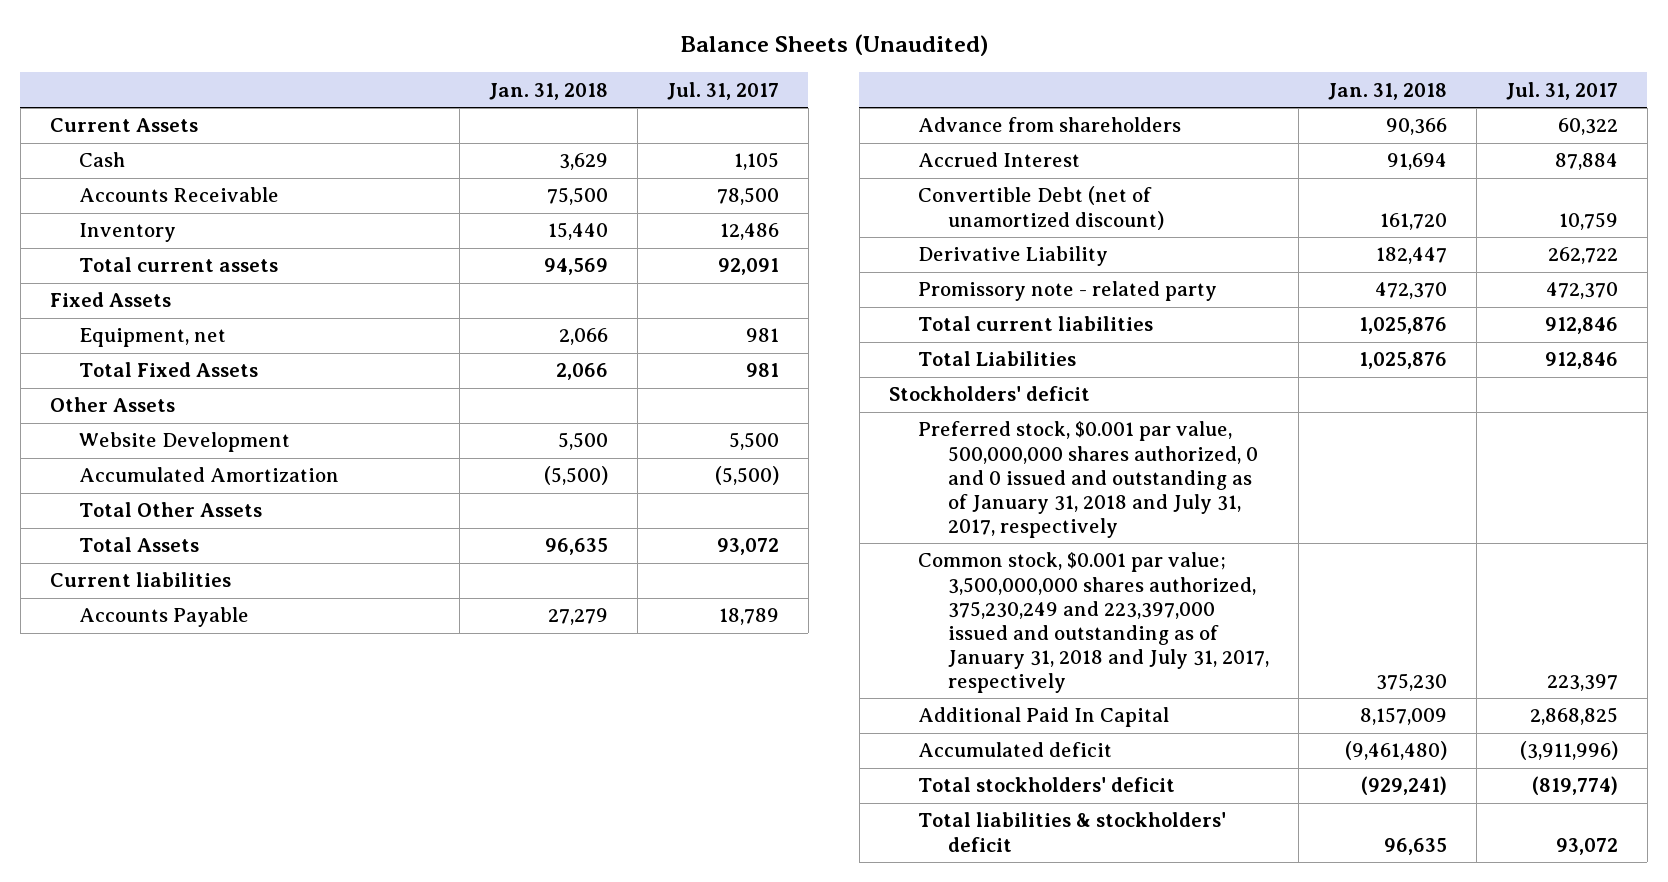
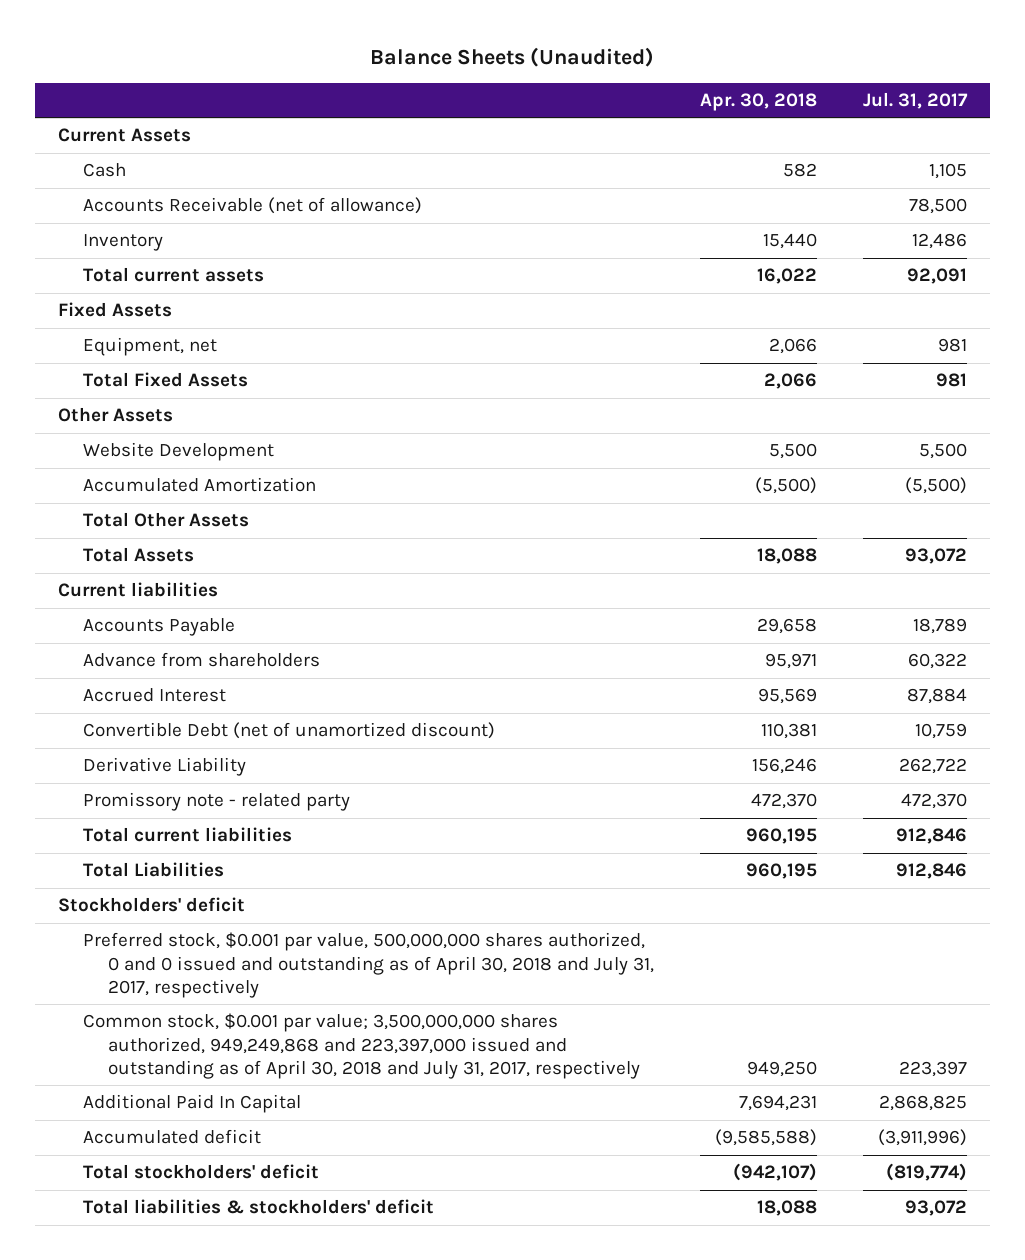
[488,82,608,100] Jan. 31, 2018 -> none
none -> [700,93,818,112] Apr. 30, 2018
[79,187,280,203] Accounts Receivable -> [82,197,422,215] Accounts Receivable (net of allowance)
[918,421,1259,538] Preferred stock, $0.001 par value, 500,000,000 shares authorized, 0 and 0 issued and outstanding as of January 31, 2018 and July 31, 2017, respectively -> [82,932,655,998] Preferred stock, $0.001 par value, 500,000,000 shares authorized, 0 and 0 issued and outstanding as of April 30, 2018 and July 31, 2017, respectively
[918,552,1270,694] Common stock, $0.001 par value; 3,500,000,000 shares authorized, 375,230,249 and 223,397,000 issued and outstanding as of January 31, 2018 and July 31, 2017, respectively -> [82,1013,641,1079] Common stock, $0.001 par value; 3,500,000,000 shares authorized, 949,249,868 and 223,397,000 issued and outstanding as of April 30, 2018 and July 31, 2017, respectively

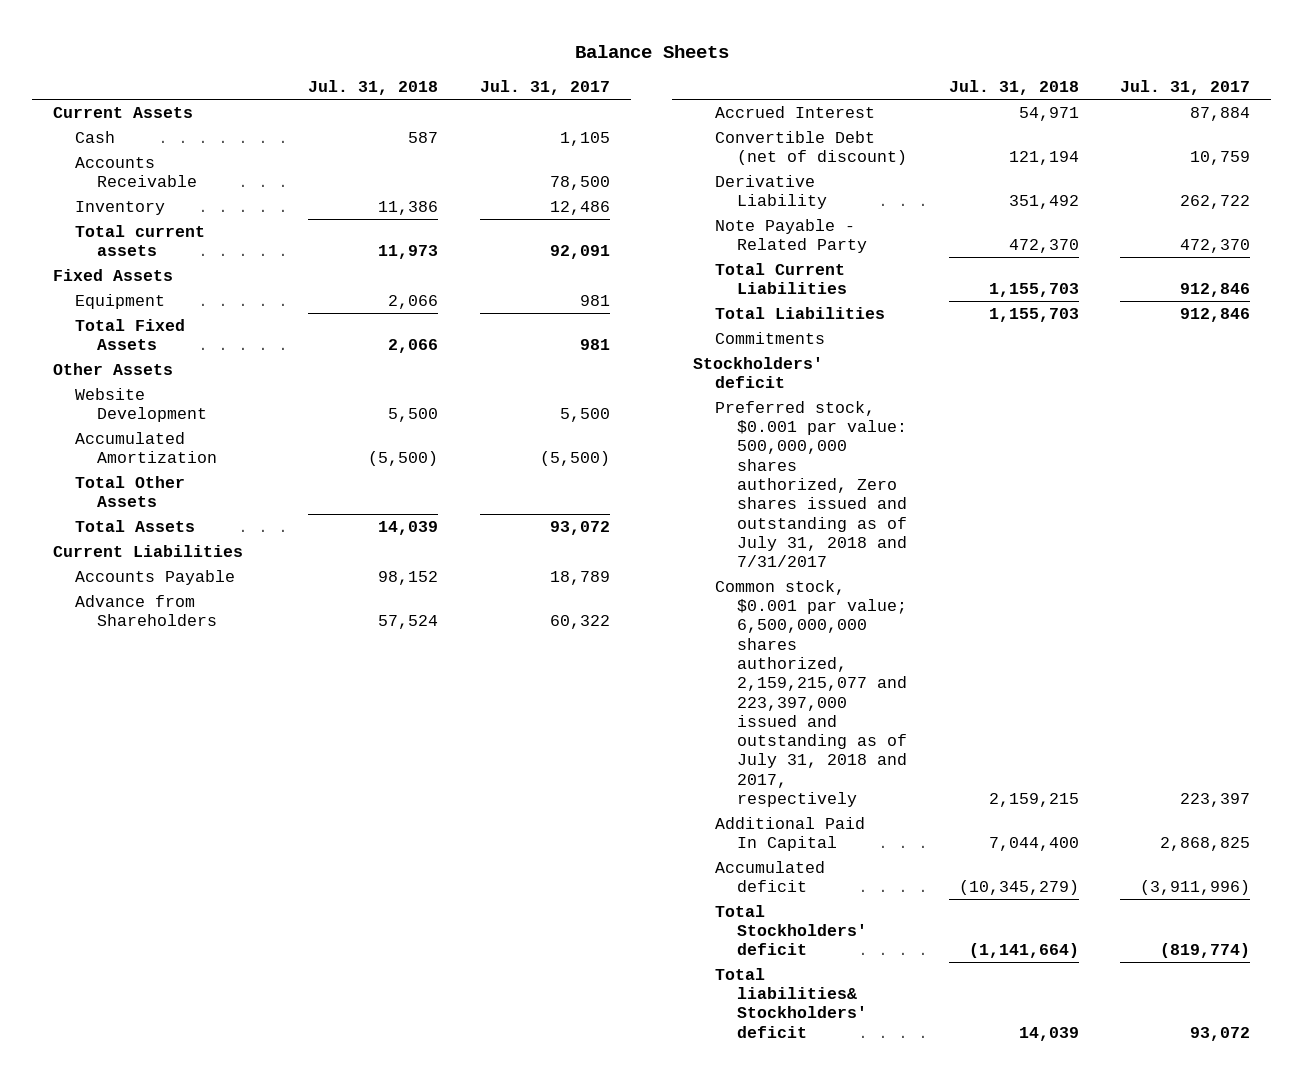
[370,46,655,67] Balance Sheets (Unaudited) -> [574,45,729,59] Balance Sheets
[700,93,818,112] Apr. 30, 2018 -> none
none -> [308,80,439,96] Jul. 31, 2018
[82,197,422,215] Accounts Receivable (net of allowance) -> [74,156,197,188] Accounts Receivable
[82,337,217,357] Equipment, net -> [74,293,165,309] Equipment
[57,582,218,598] Current liabilities -> [53,544,244,557] Current Liabilities
[82,652,320,668] Advance from shareholders -> [74,594,217,627] Advance from Shareholders
[82,722,495,740] Convertible Debt (net of unamortized discount) -> [715,130,907,166] Convertible Debt (net of discount)
[82,792,350,812] Promissory note - related party -> [715,218,867,254] Note Payable - Related Party
[82,827,292,843] Total current liabilities -> [715,262,847,295] Total Current Liabilities
none -> [715,331,826,344] Commitments
[82,932,655,998] Preferred stock, $0.001 par value, 500,000,000 shares authorized, 0 and 0 issued and outstanding as of April 30, 2018 and July 31, 2017, respectively -> [715,400,907,568] Preferred stock, $0.001 par value: 500,000,000 shares authorized, Zero shares issued and outstanding as of July 31, 2018 and 7/31/2017
[82,1013,641,1079] Common stock, $0.001 par value; 3,500,000,000 shares authorized, 949,249,868 and 223,397,000 issued and outstanding as of April 30, 2018 and July 31, 2017, respectively -> [715,579,907,807] Common stock, $0.001 par value; 6,500,000,000 shares authorized, 2,159,215,077 and 223,397,000 issued and outstanding as of July 31, 2018 and 2017, respectively
[82,1164,319,1180] Total stockholders' deficit -> [715,904,867,956] Total Stockholders' deficit
[82,1199,434,1215] Total liabilities & stockholders' deficit -> [715,967,867,1038] Total liabilities& Stockholders' deficit

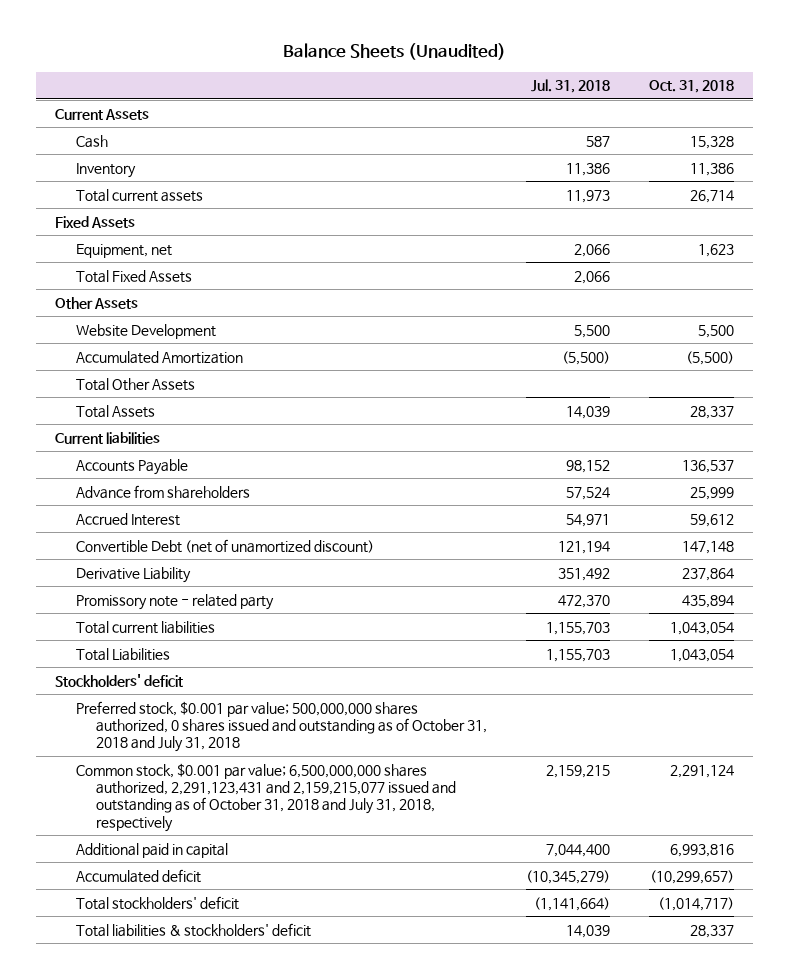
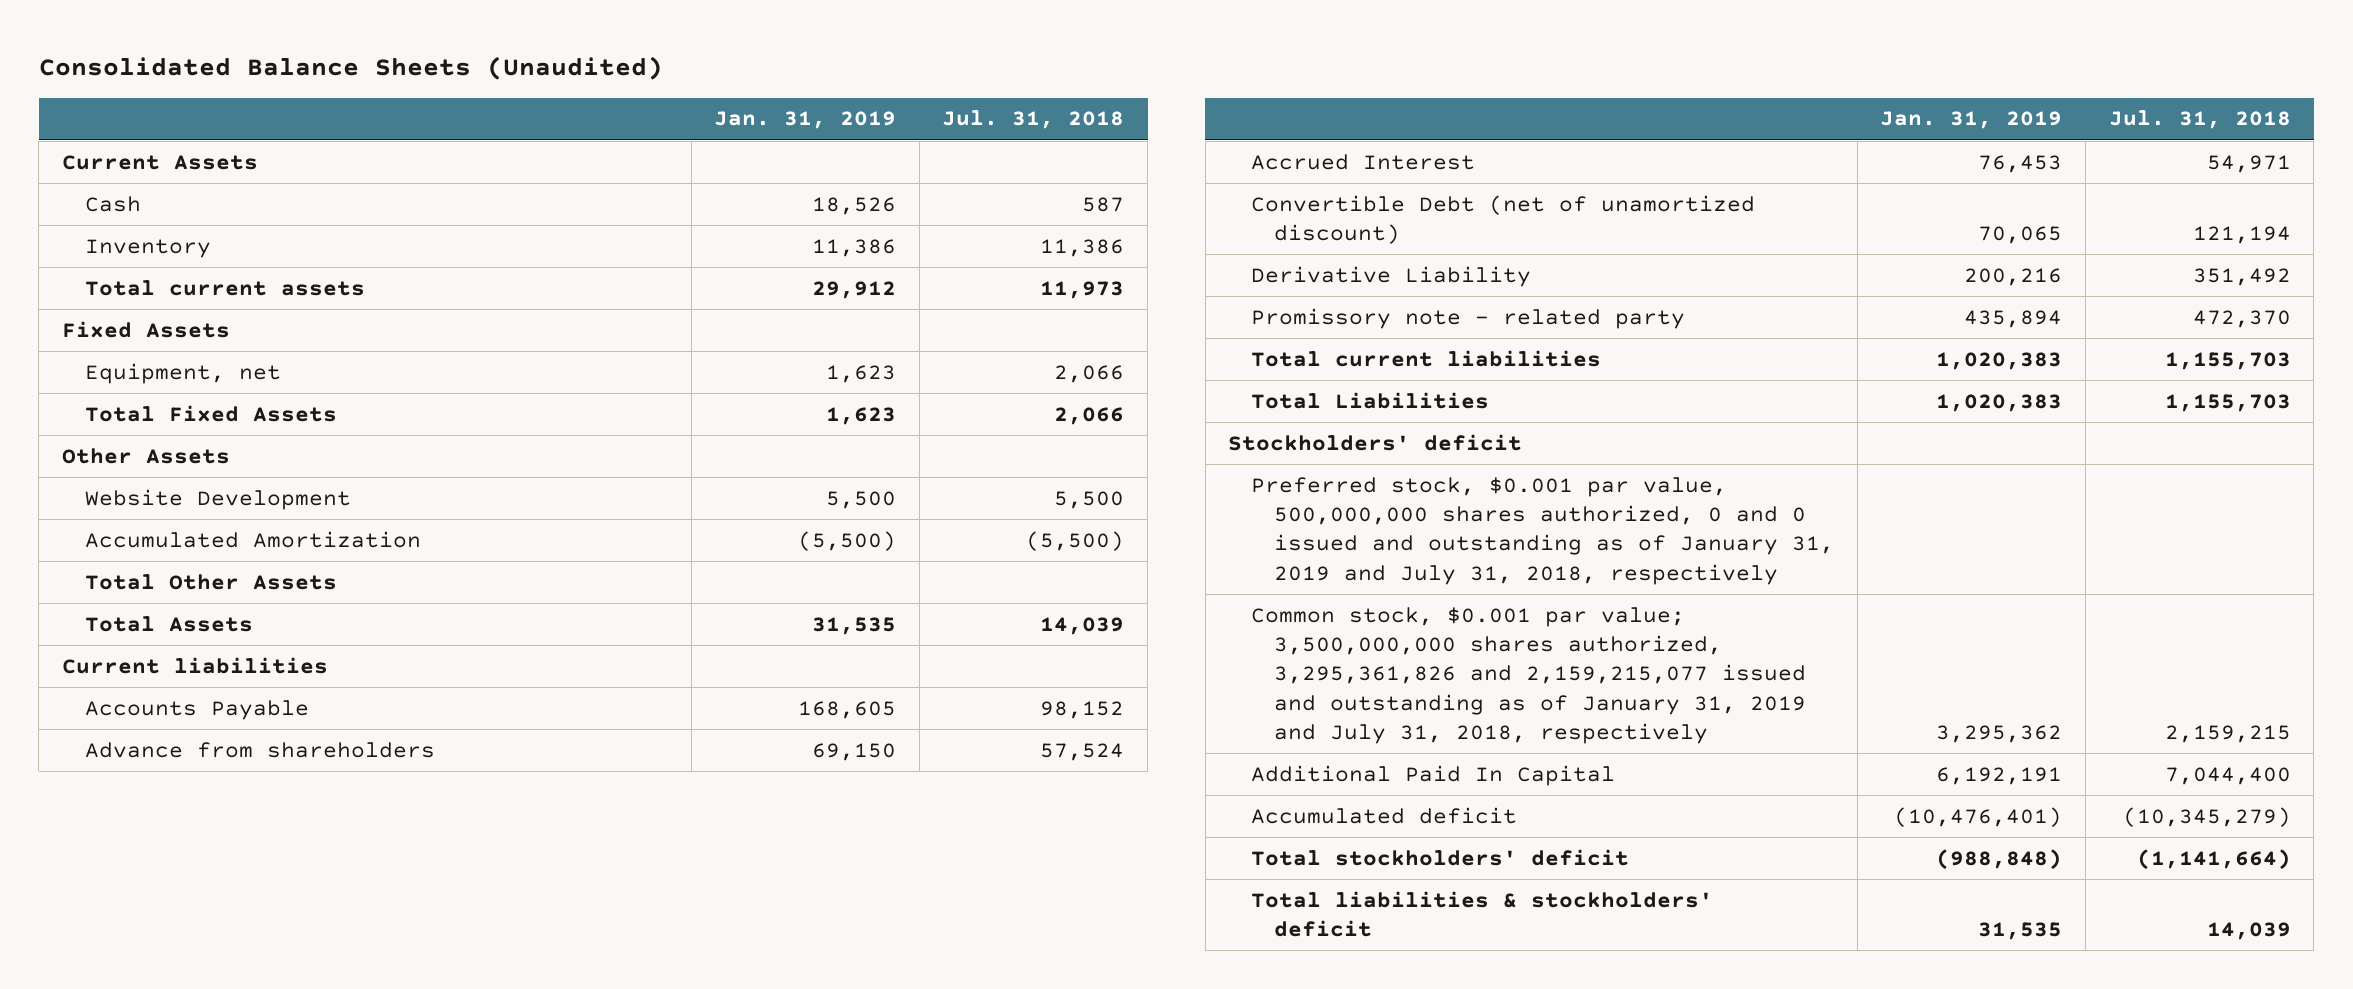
[283,43,507,61] Balance Sheets (Unaudited) -> [38,55,663,80] Consolidated Balance Sheets (Unaudited)
[648,80,734,94] Oct. 31, 2018 -> none
none -> [714,111,897,130] Jan. 31, 2019
[75,700,488,753] Preferred stock, $0.001 par value; 500,000,000 shares authorized, 0 shares issued and outstanding as of October 31, 2018 and July 31, 2018 -> [1251,476,1835,585] Preferred stock, $0.001 par value, 500,000,000 shares authorized, 0 and 0 issued and outstanding as of January 31, 2019 and July 31, 2018, respectively
[75,762,457,832] Common stock, $0.001 par value; 6,500,000,000 shares authorized, 2,291,123,431 and 2,159,215,077 issued and outstanding as of October 31, 2018 and July 31, 2018, respectively -> [1251,606,1807,745] Common stock, $0.001 par value; 3,500,000,000 shares authorized, 3,295,361,826 and 2,159,215,077 issued and outstanding as of January 31, 2019 and July 31, 2018, respectively
[75,842,228,858] Additional paid in capital -> [1251,764,1616,786] Additional Paid In Capital

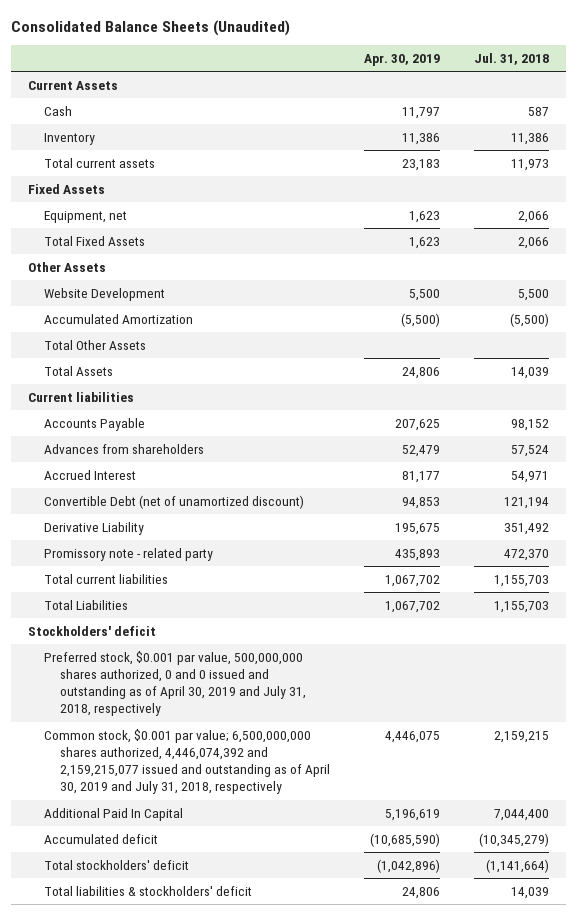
[714,111,897,130] Jan. 31, 2019 -> none
none -> [364,53,441,66] Apr. 30, 2019
[84,741,435,758] Advance from shareholders -> [44,443,205,454] Advances from shareholders
[1251,476,1835,585] Preferred stock, $0.001 par value, 500,000,000 shares authorized, 0 and 0 issued and outstanding as of January 31, 2019 and July 31, 2018, respectively -> [44,650,307,717] Preferred stock, $0.001 par value, 500,000,000 shares authorized, 0 and 0 issued and outstanding as of April 30, 2019 and July 31, 2018, respectively
[1251,606,1807,745] Common stock, $0.001 par value; 3,500,000,000 shares authorized, 3,295,361,826 and 2,159,215,077 issued and outstanding as of January 31, 2019 and July 31, 2018, respectively -> [44,728,331,795] Common stock, $0.001 par value; 6,500,000,000 shares authorized, 4,446,074,392 and 2,159,215,077 issued and outstanding as of April 30, 2019 and July 31, 2018, respectively

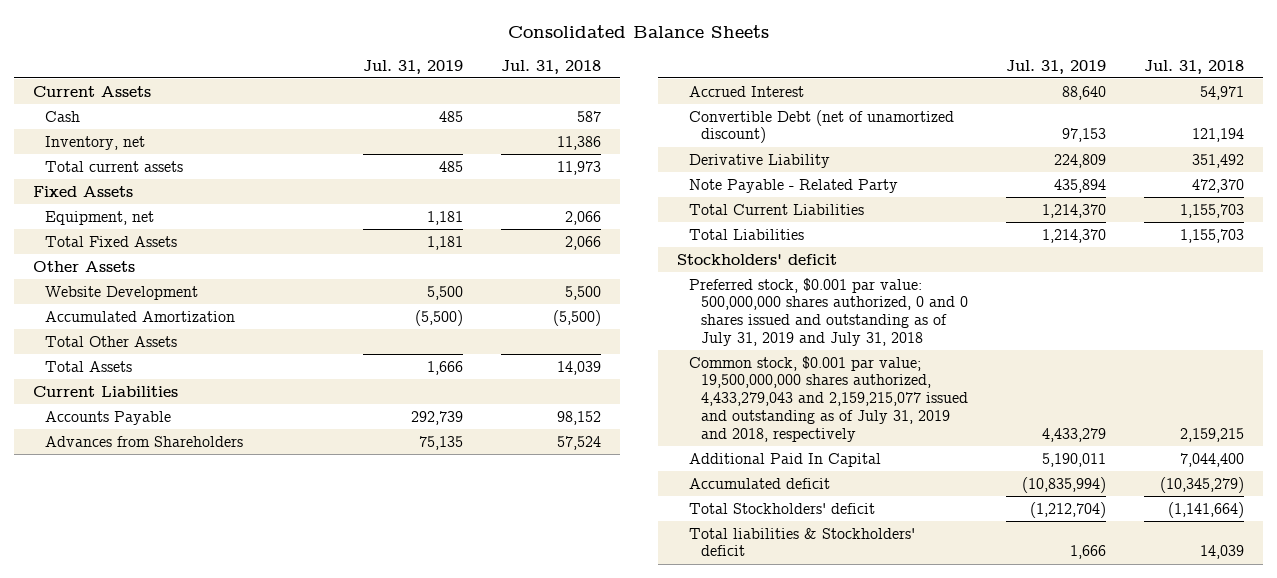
[10,19,290,36] Consolidated Balance Sheets (Unaudited) -> [507,24,769,38] Consolidated Balance Sheets
[364,53,441,66] Apr. 30, 2019 -> none
none -> [362,59,463,74] Jul. 31, 2019
[44,132,96,145] Inventory -> [45,135,146,150] Inventory, net
[27,391,134,402] Current liabilities -> [32,385,178,397] Current Liabilities
[44,443,205,454] Advances from shareholders -> [45,435,244,447] Advances from Shareholders
[44,547,214,561] Promissory note - related party -> [689,178,899,193] Note Payable - Related Party
[44,573,169,584] Total current liabilities -> [689,203,865,215] Total Current Liabilities
[44,650,307,717] Preferred stock, $0.001 par value, 500,000,000 shares authorized, 0 and 0 issued and outstanding as of April 30, 2019 and July 31, 2018, respectively -> [689,277,969,346] Preferred stock, $0.001 par value: 500,000,000 shares authorized, 0 and 0 shares issued and outstanding as of July 31, 2019 and July 31, 2018
[44,728,331,795] Common stock, $0.001 par value; 6,500,000,000 shares authorized, 4,446,074,392 and 2,159,215,077 issued and outstanding as of April 30, 2019 and July 31, 2018, respectively -> [689,355,969,442] Common stock, $0.001 par value; 19,500,000,000 shares authorized, 4,433,279,043 and 2,159,215,077 issued and outstanding as of July 31, 2019 and 2018, respectively
[44,859,190,870] Total stockholders' deficit -> [689,502,876,514] Total Stockholders' deficit
[44,885,253,896] Total liabilities & stockholders' deficit -> [689,527,916,557] Total liabilities & Stockholders' deficit

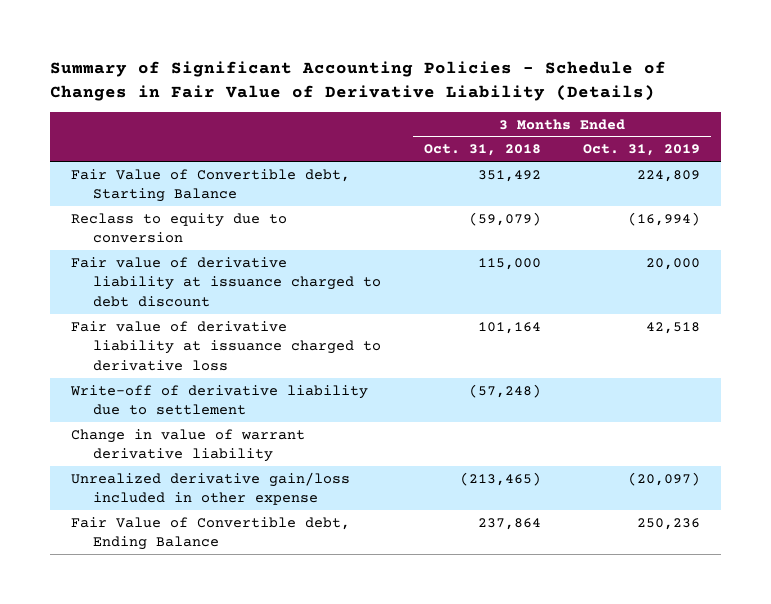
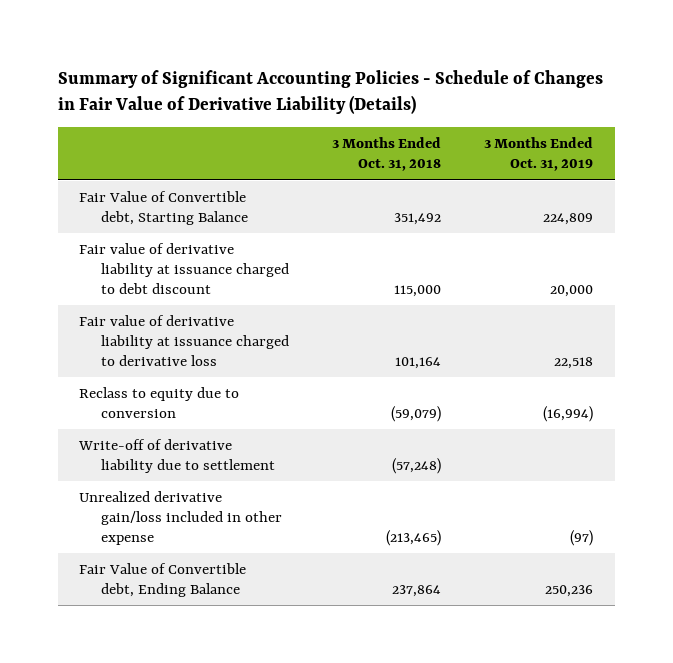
[646,321,701,334] 42,518 -> [554,356,594,369] 22,518
[70,212,287,244] Reclass to equity due to conversion -> [79,387,240,418] Reclass to equity due to conversion
[70,428,305,463] Change in value of warrant derivative liability -> none
[628,471,701,486] (20,097) -> [570,529,594,546] (97)

